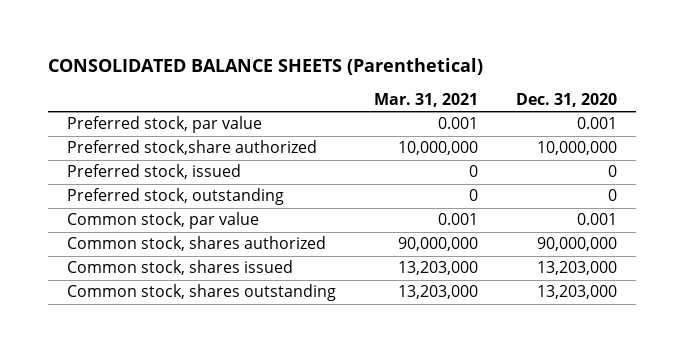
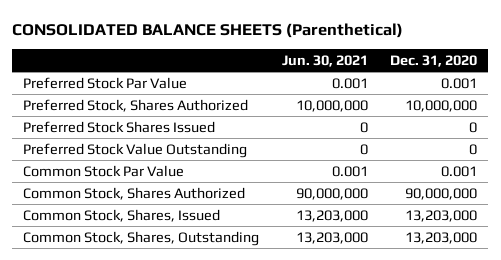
[373,92,478,107] Mar. 31, 2021 -> none
none -> [281,54,368,67] Jun. 30, 2021
[66,116,262,134] Preferred stock, par value -> [23,76,188,89] Preferred Stock Par Value
[66,140,317,156] Preferred stock,share authorized -> [23,98,249,112] Preferred Stock, Shares Authorized
[66,164,241,180] Preferred stock, issued -> [23,120,216,133] Preferred Stock Shares Issued
[66,188,284,206] Preferred stock, outstanding -> [23,142,248,158] Preferred Stock Value Outstanding
[66,212,259,230] Common stock, par value -> [23,164,185,177] Common Stock Par Value
[66,236,326,252] Common stock, shares authorized -> [23,186,246,200] Common Stock, Shares Authorized
[66,260,293,276] Common stock, shares issued -> [23,208,221,222] Common Stock, Shares, Issued
[66,284,336,302] Common stock, shares outstanding -> [23,230,260,246] Common Stock, Shares, Outstanding

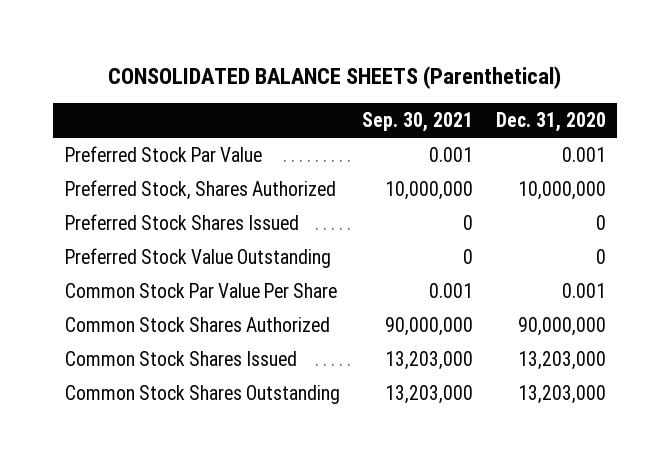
[281,54,368,67] Jun. 30, 2021 -> none
none -> [362,111,474,132] Sep. 30, 2021
[23,164,185,177] Common Stock Par Value -> [64,282,337,298] Common Stock Par Value Per Share
[23,186,246,200] Common Stock, Shares Authorized -> [64,316,330,332] Common Stock Shares Authorized
[23,208,221,222] Common Stock, Shares, Issued -> [64,350,297,366] Common Stock Shares Issued
[23,230,260,246] Common Stock, Shares, Outstanding -> [64,384,340,404] Common Stock Shares Outstanding

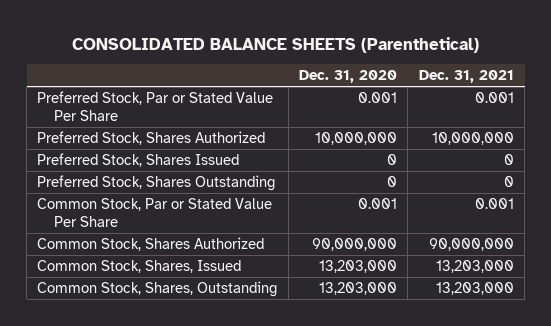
[362,111,474,132] Sep. 30, 2021 -> none
none -> [418,70,514,84] Dec. 31, 2021
[64,145,262,162] Preferred Stock Par Value -> [37,91,274,121] Preferred Stock, Par or Stated Value Per Share
[64,213,299,230] Preferred Stock Shares Issued -> [37,153,240,168] Preferred Stock, Shares Issued
[64,247,331,268] Preferred Stock Value Outstanding -> [37,175,276,192] Preferred Stock, Shares Outstanding
[64,282,337,298] Common Stock Par Value Per Share -> [37,198,273,227] Common Stock, Par or Stated Value Per Share
[64,316,330,332] Common Stock Shares Authorized -> [37,237,265,252] Common Stock, Shares Authorized
[64,350,297,366] Common Stock Shares Issued -> [37,260,242,274] Common Stock, Shares, Issued
[64,384,340,404] Common Stock Shares Outstanding -> [37,281,278,298] Common Stock, Shares, Outstanding

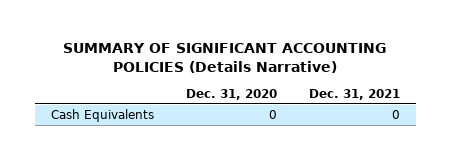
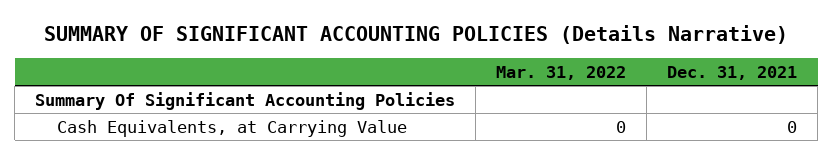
[185,88,277,100] Dec. 31, 2020 -> none
none -> [496,65,627,80] Mar. 31, 2022
none -> [35,91,456,110] Summary Of Significant Accounting Policies
[50,109,154,123] Cash Equivalents -> [56,119,407,137] Cash Equivalents, at Carrying Value

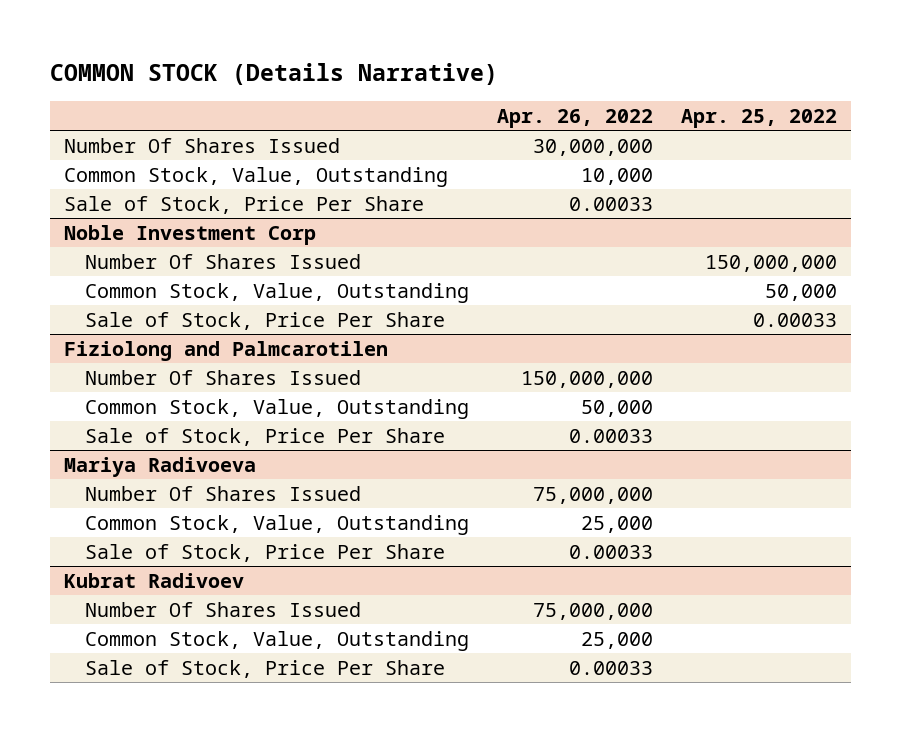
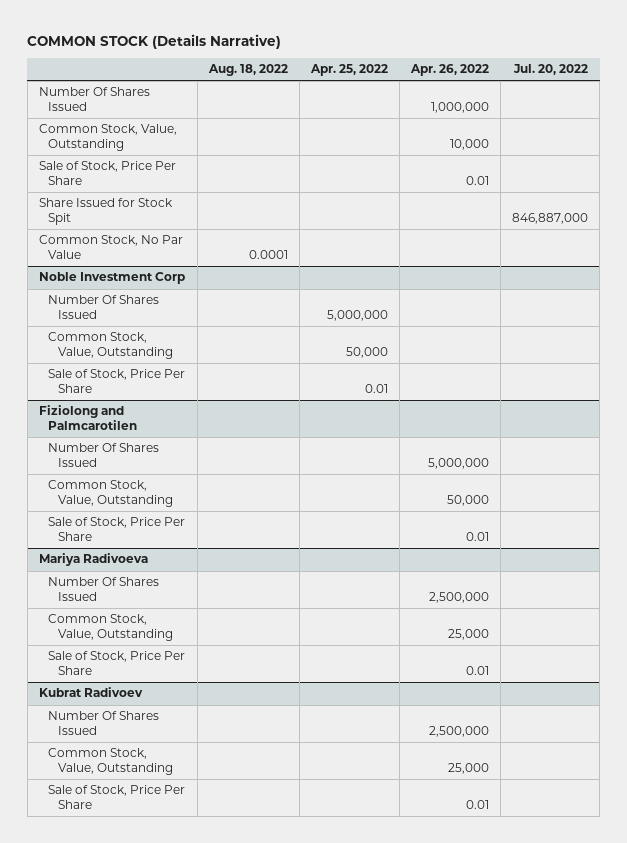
none -> [207,64,288,77] Aug. 18, 2022
none -> [513,64,589,76] Jul. 20, 2022
[532,138,653,156] 30,000,000 -> [431,102,490,114] 1,000,000
[568,196,653,211] 0.00033 -> [466,176,490,186] 0.01
none -> [38,198,173,226] Share Issued for Stock Spit
none -> [38,235,183,260] Common Stock, No Par Value
[704,254,837,272] 150,000,000 -> [326,310,388,322] 5,000,000
[752,312,837,327] 0.00033 -> [364,384,388,394] 0.01
[520,370,653,388] 150,000,000 -> [428,458,490,470] 5,000,000
[568,428,653,443] 0.00033 -> [466,532,490,542] 0.01
[532,486,653,504] 75,000,000 -> [429,592,490,604] 2,500,000
[568,544,653,559] 0.00033 -> [466,666,490,676] 0.01
[532,602,653,620] 75,000,000 -> [429,726,490,738] 2,500,000
[568,660,653,675] 0.00033 -> [466,800,490,810] 0.01

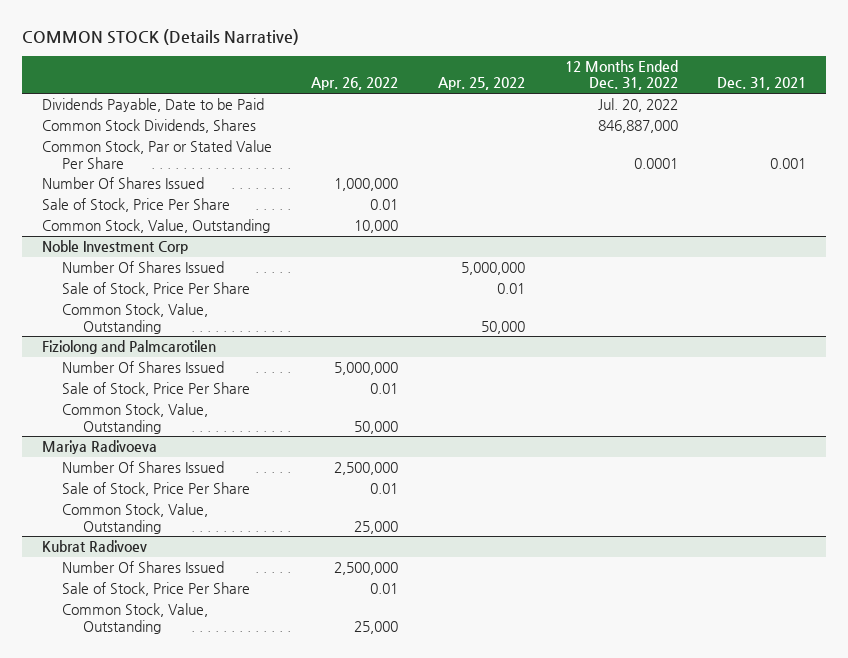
[207,64,288,77] Aug. 18, 2022 -> none
[513,64,589,76] Jul. 20, 2022 -> none
none -> [564,60,678,91] 12 Months Ended Dec. 31, 2022
none -> [717,77,807,91] Dec. 31, 2021
none -> [41,98,264,113] Dividends Payable, Date to be Paid
none -> [41,119,256,134] Common Stock Dividends, Shares
none -> [41,140,272,169] Common Stock, Par or Stated Value Per Share
[38,198,173,226] Share Issued for Stock Spit -> none
[38,235,183,260] Common Stock, No Par Value -> none
[38,124,177,152] Common Stock, Value, Outstanding -> [41,219,270,234] Common Stock, Value, Outstanding
[48,332,173,360] Common Stock, Value, Outstanding -> [62,303,209,334] Common Stock, Value, Outstanding
[48,480,173,508] Common Stock, Value, Outstanding -> [62,403,209,434] Common Stock, Value, Outstanding
[48,614,173,642] Common Stock, Value, Outstanding -> [62,503,209,534] Common Stock, Value, Outstanding
[48,748,173,776] Common Stock, Value, Outstanding -> [62,603,209,634] Common Stock, Value, Outstanding

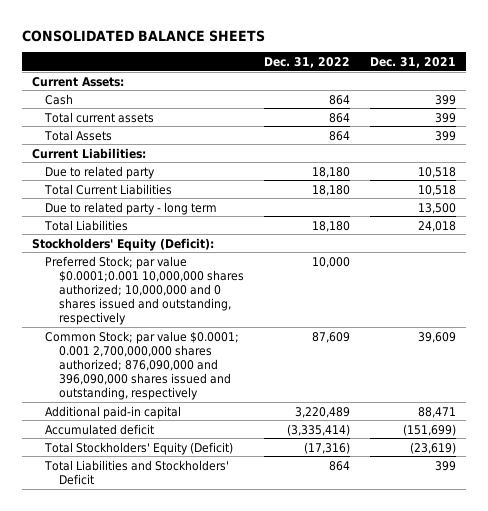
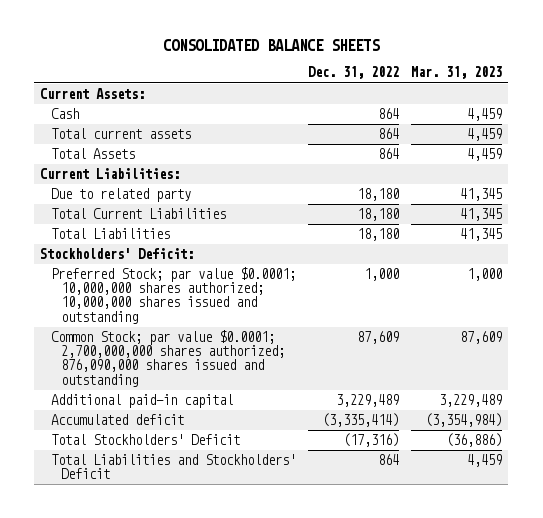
[369,56,456,68] Dec. 31, 2021 -> none
none -> [411,66,503,80] Mar. 31, 2023
[45,201,218,215] Due to related party - long term -> none
[32,237,215,251] Stockholders' Equity (Deficit): -> [40,248,195,260] Stockholders' Deficit:
[45,255,244,326] Preferred Stock; par value $0.0001;0.001 10,000,000 shares authorized; 10,000,000 and 0 shares issued and outstanding, respectively -> [50,267,296,324] Preferred Stock; par value $0.0001; 10,000,000 shares authorized; 10,000,000 shares issued and outstanding
[311,256,350,268] 10,000 -> [364,268,400,282] 1,000
[45,330,240,401] Common Stock; par value $0.0001; 0.001 2,700,000,000 shares authorized; 876,090,000 and 396,090,000 shares issued and outstanding, respectively -> [50,330,286,387] Common Stock; par value $0.0001; 2,700,000,000 shares authorized; 876,090,000 shares issued and outstanding
[294,406,350,418] 3,220,489 -> [336,394,400,408] 3,229,489
[44,441,234,455] Total Stockholders' Equity (Deficit) -> [50,434,240,446] Total Stockholders' Deficit

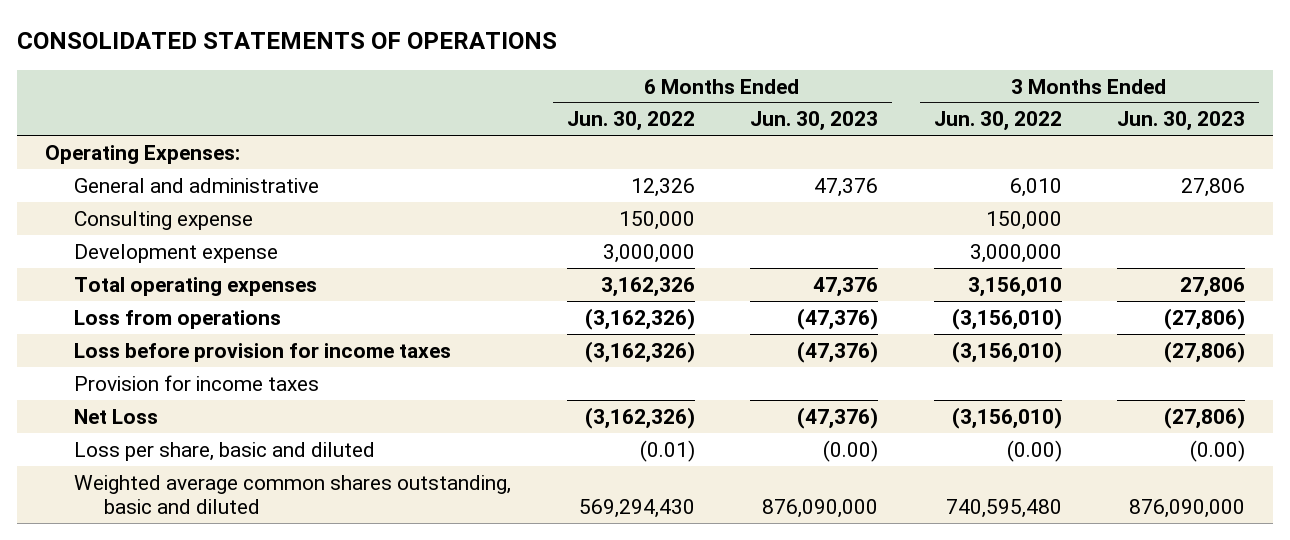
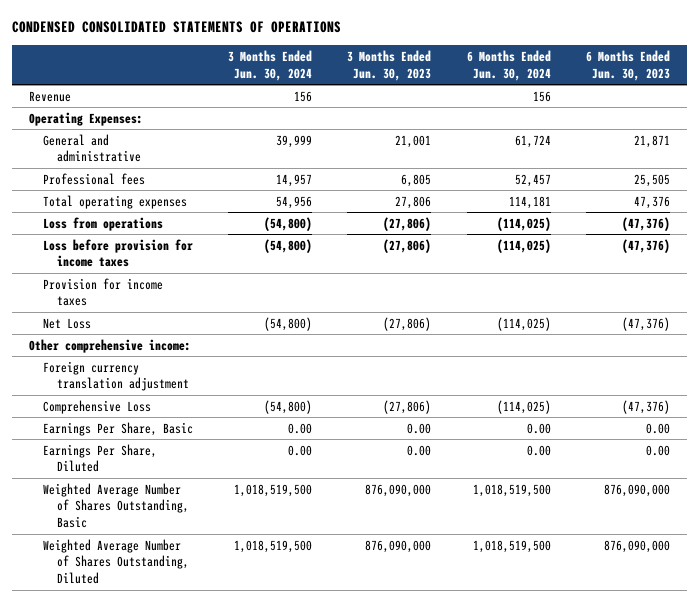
[16,32,557,50] CONSOLIDATED STATEMENTS OF OPERATIONS -> [11,21,341,34] CONDENSED CONSOLIDATED STATEMENTS OF OPERATIONS
[566,111,695,132] Jun. 30, 2022 -> none
[933,111,1062,132] Jun. 30, 2022 -> none
none -> [228,49,313,81] 3 Months Ended Jun. 30, 2024
none -> [466,49,551,81] 6 Months Ended Jun. 30, 2024
none -> [29,90,72,102] Revenue
[74,210,254,230] Consulting expense -> none
[74,243,279,263] Development expense -> none
[814,177,879,197] 47,376 -> [633,134,670,148] 21,871
[1181,177,1246,197] 27,806 -> [395,134,432,148] 21,001
none -> [43,172,146,185] Professional fees
none -> [29,338,192,353] Other comprehensive income:
none -> [43,360,189,392] Foreign currency translation adjustment
none -> [43,399,152,414] Comprehensive Loss
[74,441,376,461] Loss per share, basic and diluted -> [43,421,194,436] Earnings Per Share, Basic
[823,439,879,462] (0.00) -> [645,422,670,434] 0.00
[1190,439,1246,462] (0.00) -> [407,422,432,434] 0.00
none -> [43,443,158,473] Earnings Per Share, Diluted
[74,474,512,515] Weighted average common shares outstanding, basic and diluted -> [43,482,189,529] Weighted Average Number of Shares Outstanding, Basic
none -> [43,538,189,585] Weighted Average Number of Shares Outstanding, Diluted

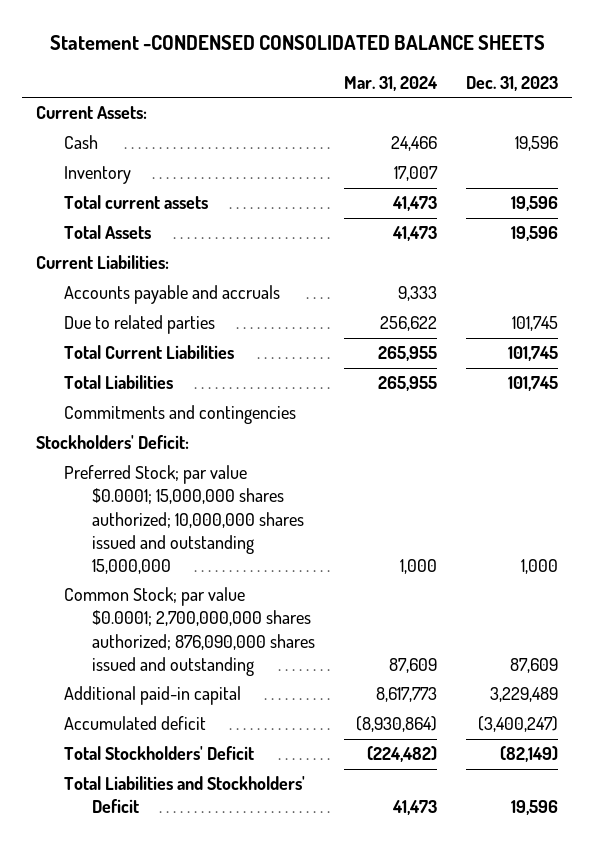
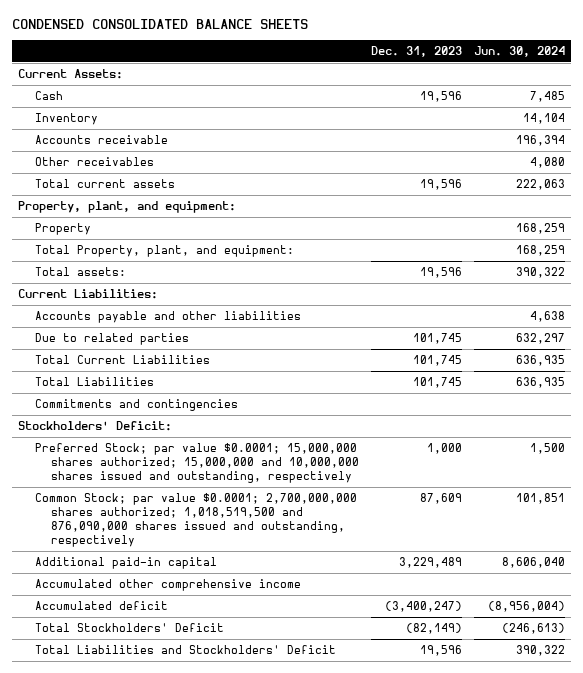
[50,34,546,50] Statement -CONDENSED CONSOLIDATED BALANCE SHEETS -> [12,19,309,30] CONDENSED CONSOLIDATED BALANCE SHEETS
[344,75,439,91] Mar. 31, 2024 -> none
none -> [473,46,565,58] Jun. 30, 2024
none -> [34,134,168,144] Accounts receivable
none -> [34,156,154,166] Other receivables
none -> [18,200,237,213] Property, plant, and equipment:
none -> [34,222,91,235] Property
none -> [34,244,294,257] Total Property, plant, and equipment:
[64,225,152,240] Total Assets -> [34,266,126,276] Total assets:
[64,285,281,305] Accounts payable and accruals -> [34,310,301,323] Accounts payable and other liabilities
[64,465,305,574] Preferred Stock; par value $0.0001; 15,000,000 shares authorized; 10,000,000 shares issued and outstanding 15,000,000 -> [34,442,360,484] Preferred Stock; par value $0.0001; 15,000,000 shares authorized; 15,000,000 and 10,000,000 shares issued and outstanding, respectively
[64,587,316,676] Common Stock; par value $0.0001; 2,700,000,000 shares authorized; 876,090,000 shares issued and outstanding -> [34,492,357,548] Common Stock; par value $0.0001; 2,700,000,000 shares authorized; 1,018,519,500 and 876,090,000 shares issued and outstanding, respectively
none -> [34,578,301,591] Accumulated other comprehensive income

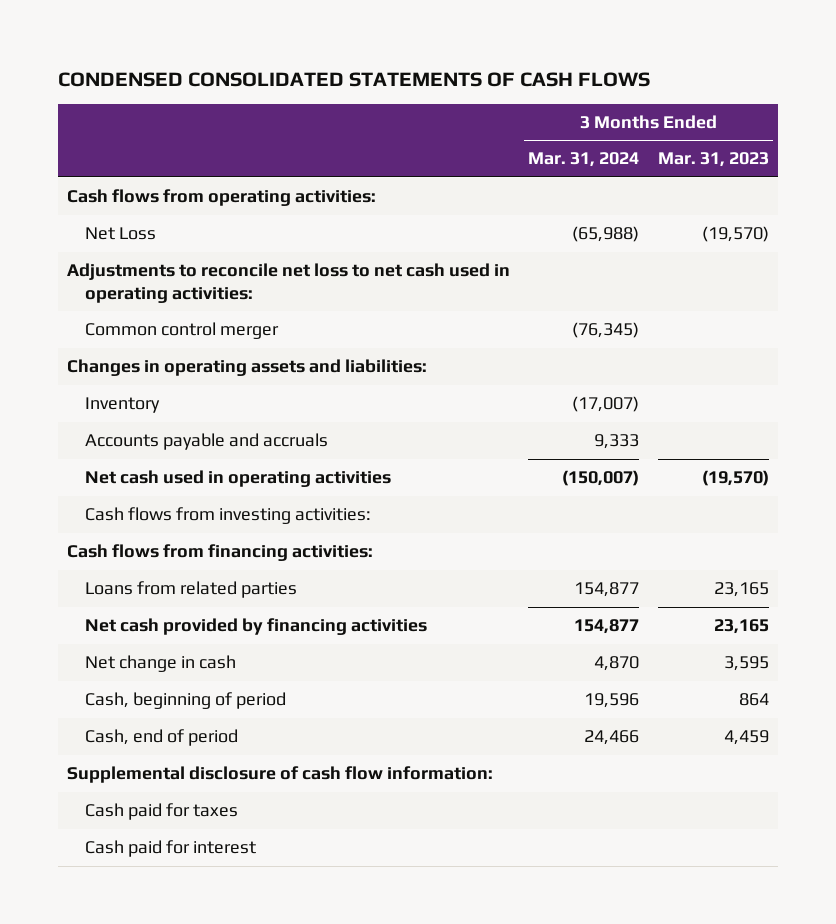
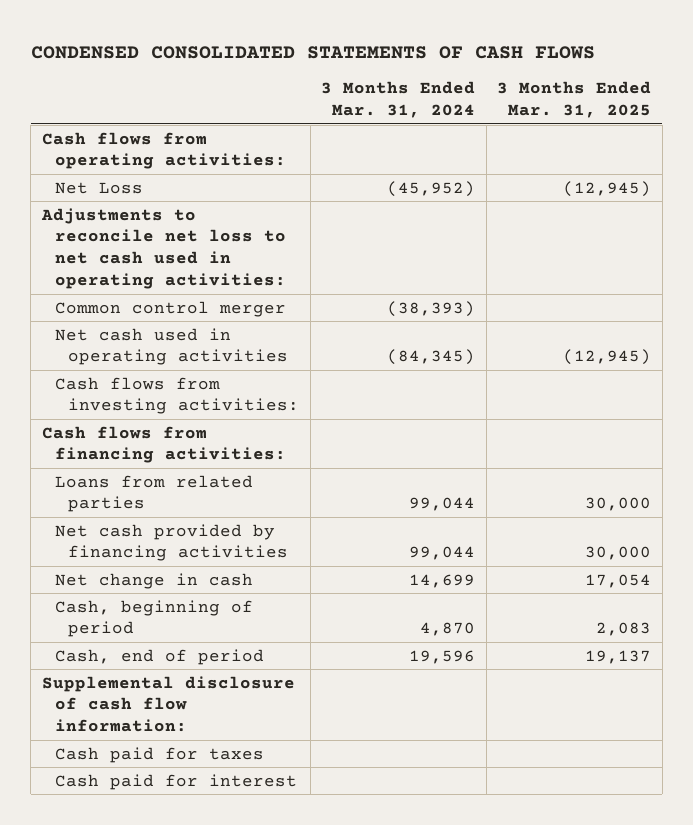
[657,152,769,168] Mar. 31, 2023 -> none
none -> [497,81,652,119] 3 Months Ended Mar. 31, 2025
[572,226,640,243] (65,988) -> [387,180,476,197] (45,952)
[67,359,428,377] Changes in operating assets and liabilities: -> none
[85,397,161,414] Inventory -> none
[85,433,329,451] Accounts payable and accruals -> none
[572,322,640,339] (76,345) -> [387,300,476,317] (38,393)
[562,470,640,487] (150,007) -> [387,349,476,366] (84,345)
[574,582,640,598] 154,877 -> [409,497,476,512] 99,044
[574,619,640,635] 154,877 -> [409,546,476,561] 99,044
[594,656,640,672] 4,870 -> [409,573,476,588] 14,699
[584,693,640,709] 19,596 -> [420,622,476,637] 4,870
[584,730,640,746] 24,466 -> [409,649,476,664] 19,596

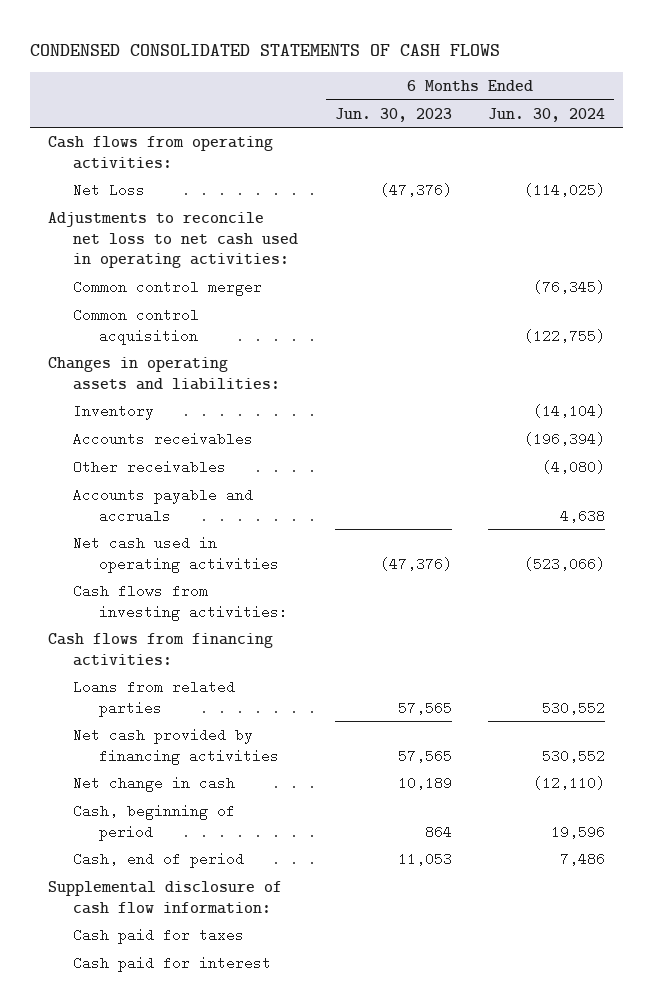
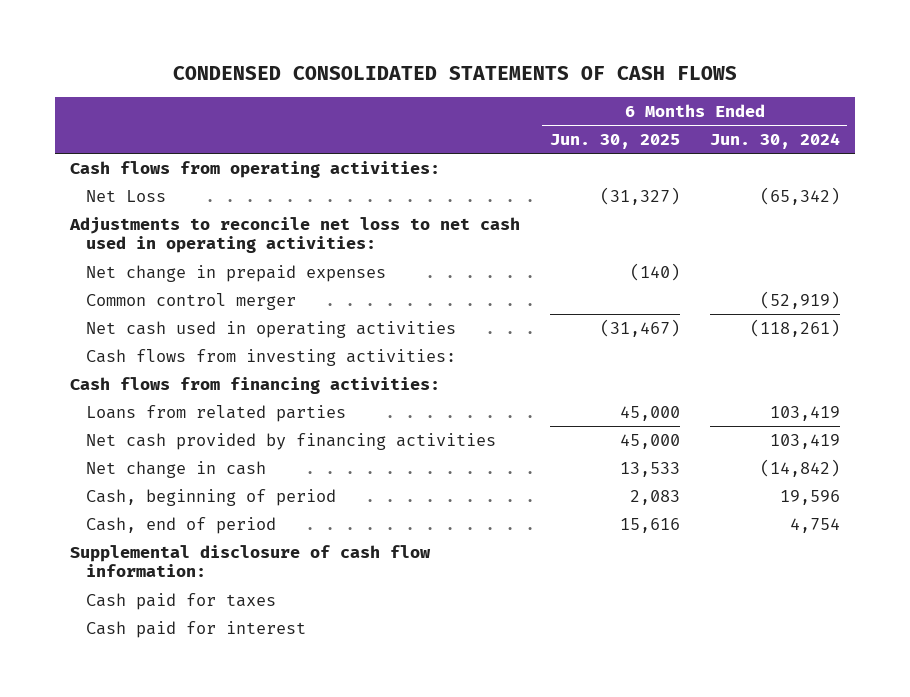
[334,107,452,122] Jun. 30, 2023 -> none
none -> [549,134,680,150] Jun. 30, 2025
[523,182,605,197] (114,025) -> [759,186,840,205] (65,342)
[73,307,200,345] Common control acquisition -> none
[47,356,281,390] Changes in operating assets and liabilities: -> none
[73,403,155,420] Inventory -> none
[73,431,254,446] Accounts receivables -> none
[73,459,227,474] Other receivables -> none
[73,487,254,523] Accounts payable and accruals -> none
none -> [86,264,387,282] Net change in prepaid expenses
[532,279,605,294] (76,345) -> [759,290,840,309] (52,919)
[523,556,605,571] (523,066) -> [749,318,840,337] (118,261)
[541,700,605,715] 530,552 -> [769,405,840,421] 103,419
[541,748,605,763] 530,552 -> [769,433,840,449] 103,419
[532,775,605,790] (12,110) -> [759,458,840,477] (14,842)
[559,851,605,866] 7,486 -> [789,517,840,533] 4,754

